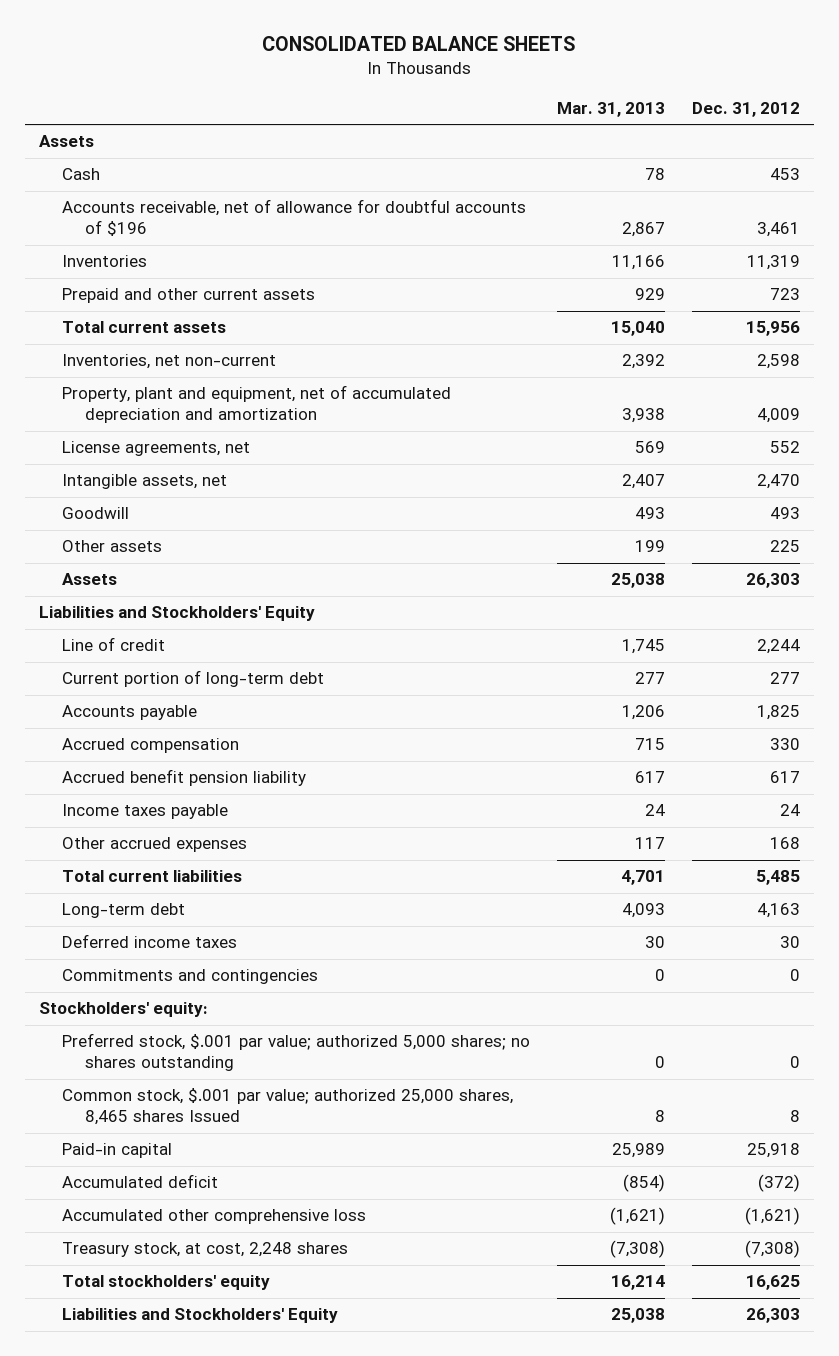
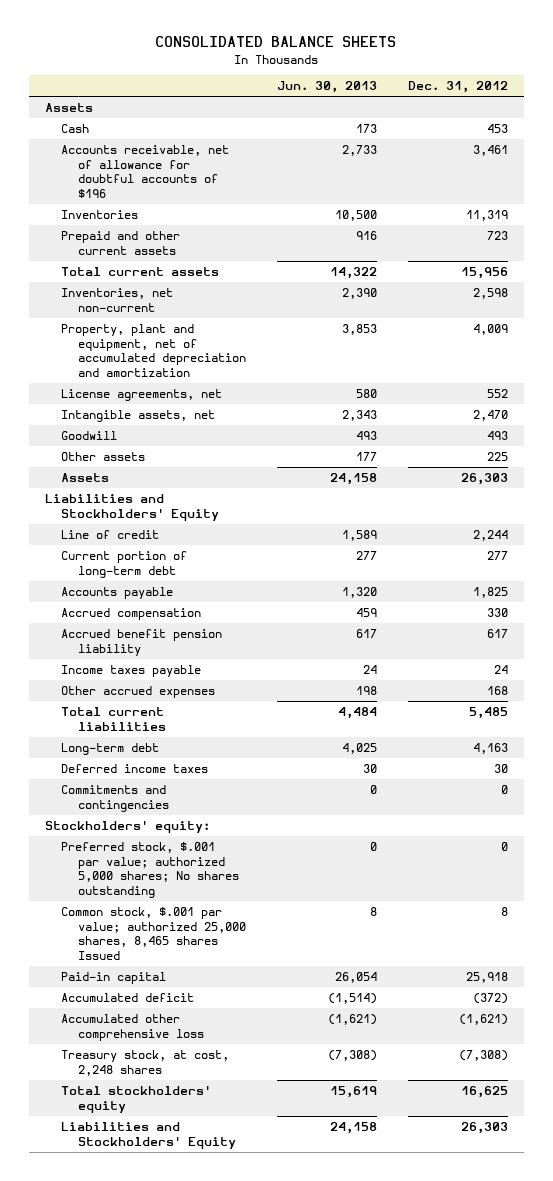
[557,101,666,117] Mar. 31, 2013 -> none
none -> [276,81,377,94] Jun. 30, 2013
[61,1033,530,1072] Preferred stock, $.001 par value; authorized 5,000 shares; no shares outstanding -> [61,841,239,899] Preferred stock, $.001 par value; authorized 5,000 shares; No shares outstanding

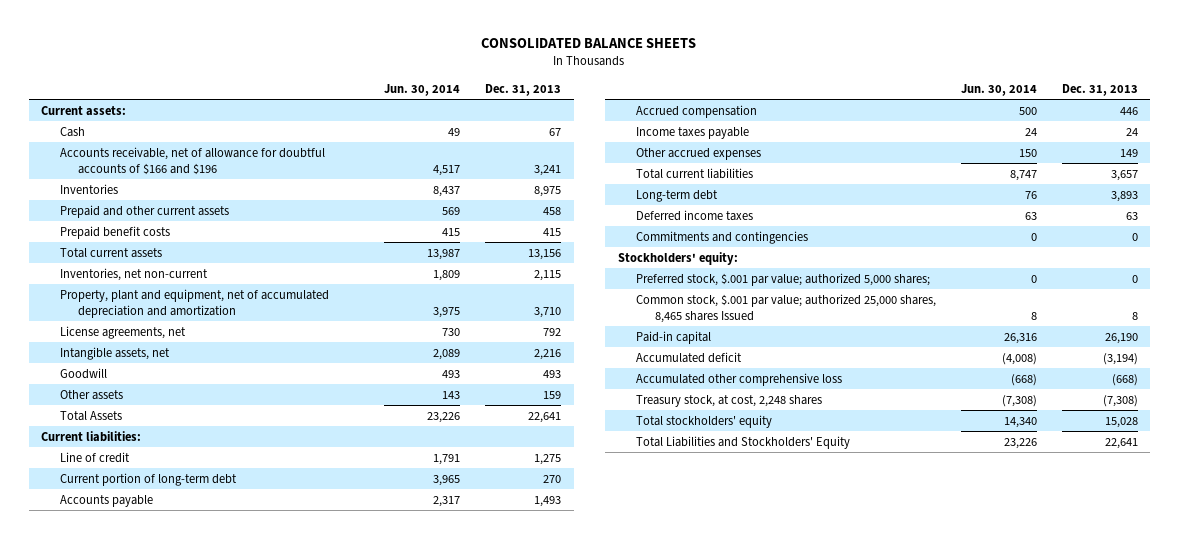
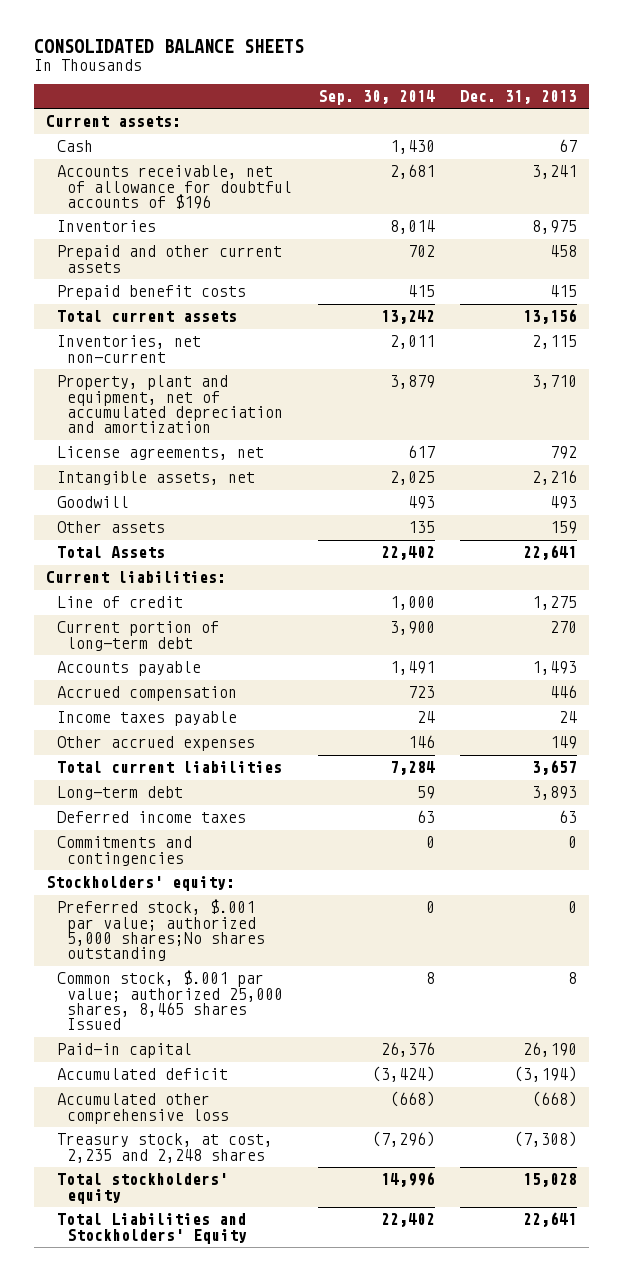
[384,83,461,96] Jun. 30, 2014 -> none
none -> [317,89,435,105] Sep. 30, 2014
[59,146,325,176] Accounts receivable, net of allowance for doubtful accounts of $166 and $196 -> [56,165,293,209] Accounts receivable, net of allowance for doubtful accounts of $196
[636,272,931,286] Preferred stock, $.001 par value; authorized 5,000 shares; -> [56,899,266,962] Preferred stock, $.001 par value; authorized 5,000 shares;No shares outstanding
[636,394,823,407] Treasury stock, at cost, 2,248 shares -> [56,1133,273,1163] Treasury stock, at cost, 2,235 and 2,248 shares

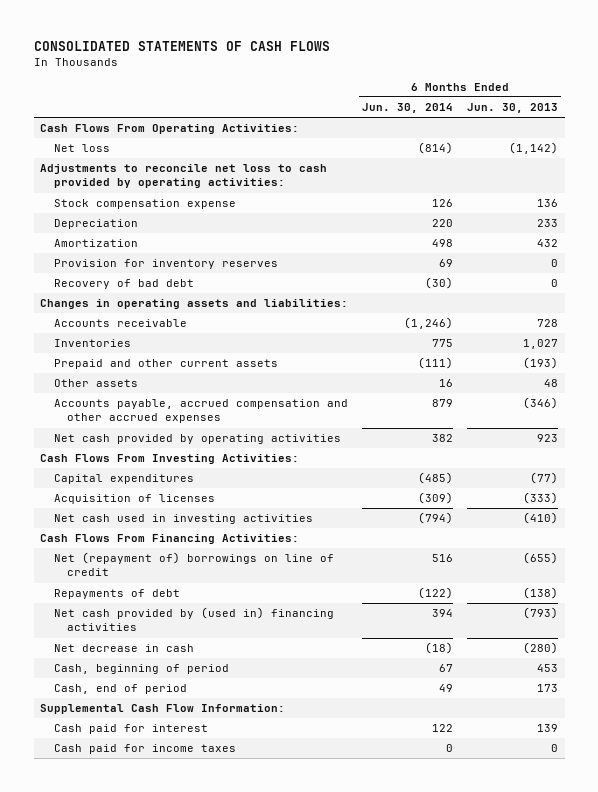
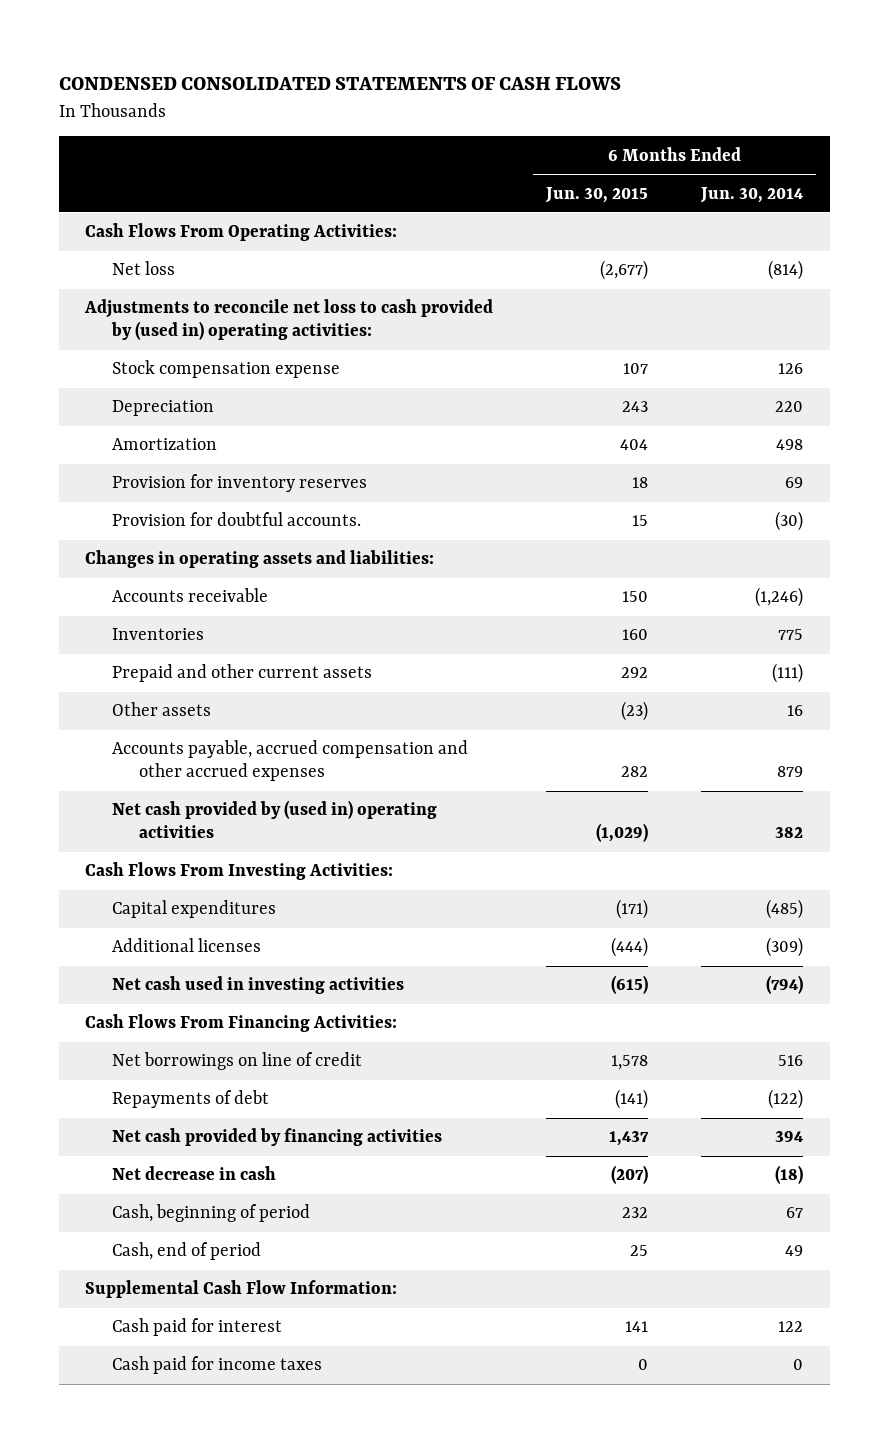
[33,40,330,51] CONSOLIDATED STATEMENTS OF CASH FLOWS -> [58,76,621,90] CONDENSED CONSOLIDATED STATEMENTS OF CASH FLOWS
[466,103,558,114] Jun. 30, 2013 -> none
none -> [545,186,649,203] Jun. 30, 2015
[40,164,328,189] Adjustments to reconcile net loss to cash provided by operating activities: -> [84,299,494,341] Adjustments to reconcile net loss to cash provided by (used in) operating activities:
[53,279,194,290] Recovery of bad debt -> none
none -> [112,512,362,527] Provision for doubtful accounts.
[53,434,341,445] Net cash provided by operating activities -> [112,800,438,839] Net cash provided by (used in) operating activities
[53,494,215,505] Acquisition of licenses -> [112,938,262,953] Additional licenses
[53,552,334,577] Net (repayment of) borrowings on line of credit -> [112,1052,363,1071] Net borrowings on line of credit
[53,607,334,632] Net cash provided by (used in) financing activities -> [112,1128,443,1147] Net cash provided by financing activities

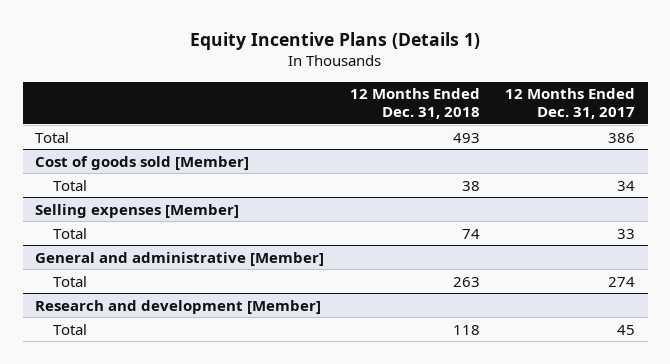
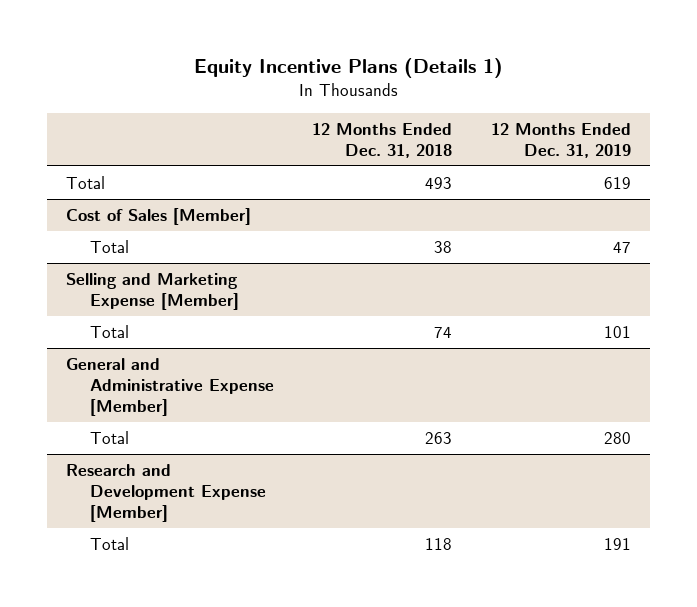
[505,88,636,120] 12 Months Ended Dec. 31, 2017 -> none
none -> [491,122,632,158] 12 Months Ended Dec. 31, 2019
[35,155,250,170] Cost of goods sold [Member] -> [66,208,252,226] Cost of Sales [Member]
[35,203,240,218] Selling expenses [Member] -> [66,273,239,310] Selling and Marketing Expense [Member]
[35,251,325,266] General and administrative [Member] -> [66,358,274,416] General and Administrative Expense [Member]
[35,299,322,314] Research and development [Member] -> [66,464,266,522] Research and Development Expense [Member]

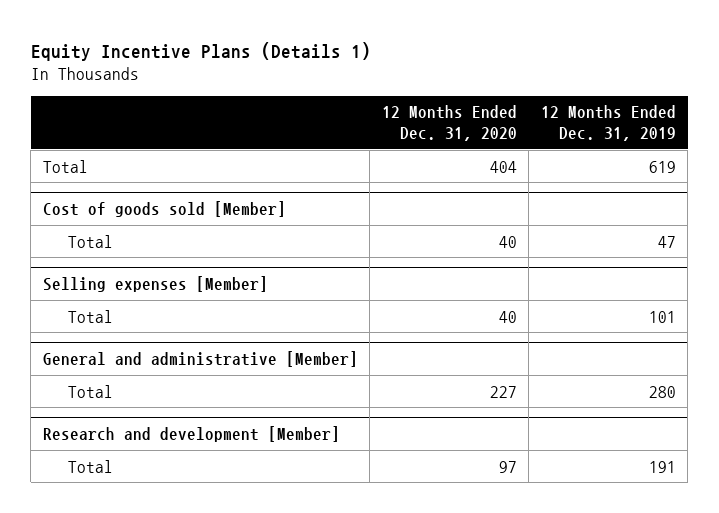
[312,122,453,158] 12 Months Ended Dec. 31, 2018 -> none
none -> [381,105,517,141] 12 Months Ended Dec. 31, 2020
[66,208,252,226] Cost of Sales [Member] -> [42,200,286,217] Cost of goods sold [Member]
[66,273,239,310] Selling and Marketing Expense [Member] -> [42,275,268,292] Selling expenses [Member]
[66,358,274,416] General and Administrative Expense [Member] -> [42,350,358,367] General and administrative [Member]
[66,464,266,522] Research and Development Expense [Member] -> [42,425,340,442] Research and development [Member]

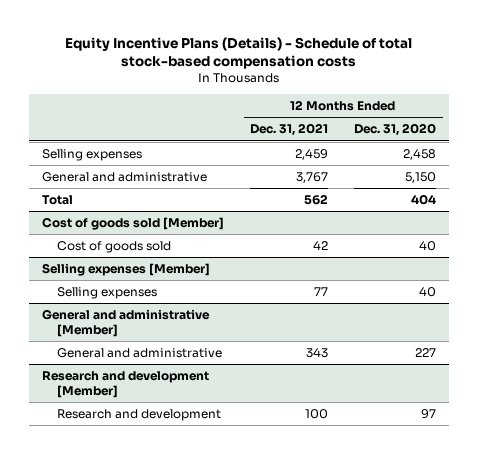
[30,41,371,61] Equity Incentive Plans (Details 1) -> [65,36,413,70] Equity Incentive Plans (Details) - Schedule of total stock-based compensation costs
[540,105,676,141] 12 Months Ended Dec. 31, 2019 -> none
none -> [250,123,329,137] Dec. 31, 2021
none -> [42,149,143,162] Selling expenses
none -> [42,172,208,183] General and administrative
[68,234,114,248] Total -> none
none -> [56,241,171,254] Cost of goods sold
[68,309,114,323] Total -> none
none -> [56,287,157,300] Selling expenses
[68,384,114,398] Total -> [56,348,222,359] General and administrative
[68,459,114,473] Total -> none
none -> [56,409,221,422] Research and development

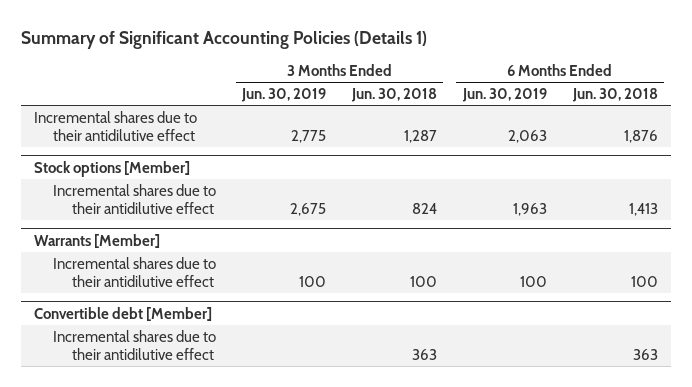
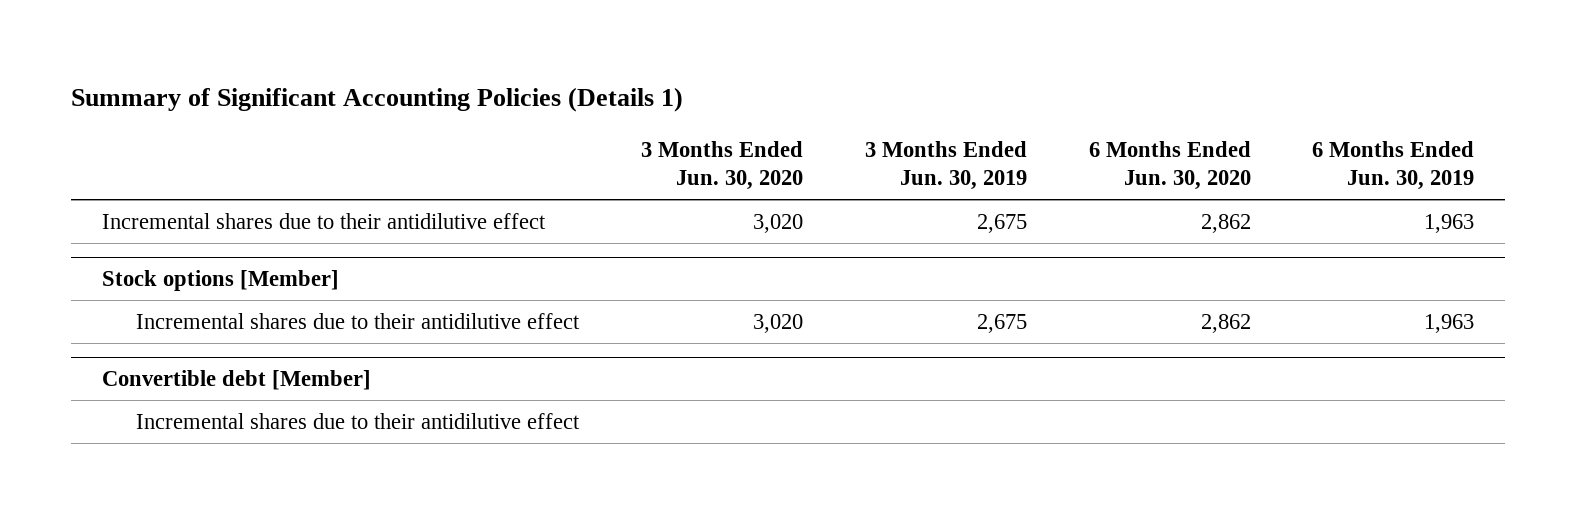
[350,88,437,103] Jun. 30, 2018 -> none
[571,88,658,103] Jun. 30, 2018 -> none
none -> [641,140,804,191] 3 Months Ended Jun. 30, 2020
none -> [1088,140,1251,191] 6 Months Ended Jun. 30, 2020
[291,129,327,143] 2,775 -> [976,213,1027,233] 2,675
[507,129,547,143] 2,063 -> [1424,213,1475,233] 1,963
[34,233,161,248] Warrants [Member] -> none
[53,256,217,287] Incremental shares due to their antidilutive effect -> none

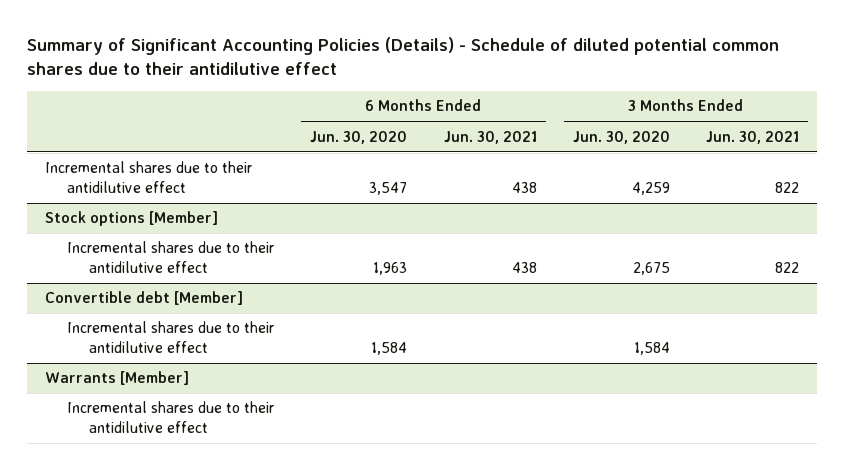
[70,86,683,112] Summary of Significant Accounting Policies (Details 1) -> [27,37,780,76] Summary of Significant Accounting Policies (Details) - Schedule of diluted potential common shares due to their antidilutive effect
[864,140,1027,191] 3 Months Ended Jun. 30, 2019 -> none
[1312,140,1475,191] 6 Months Ended Jun. 30, 2019 -> none
none -> [443,130,537,144] Jun. 30, 2021
none -> [705,130,799,144] Jun. 30, 2021
[753,213,804,233] 3,020 -> [631,181,670,195] 4,259
[1200,213,1251,233] 2,862 -> [369,181,408,195] 3,547
[753,313,804,333] 3,020 -> [632,261,670,275] 2,675
[1200,313,1251,333] 2,862 -> [373,261,408,275] 1,963
none -> [67,321,275,353] Incremental shares due to their antidilutive effect
none -> [45,371,190,386] Warrants [Member]

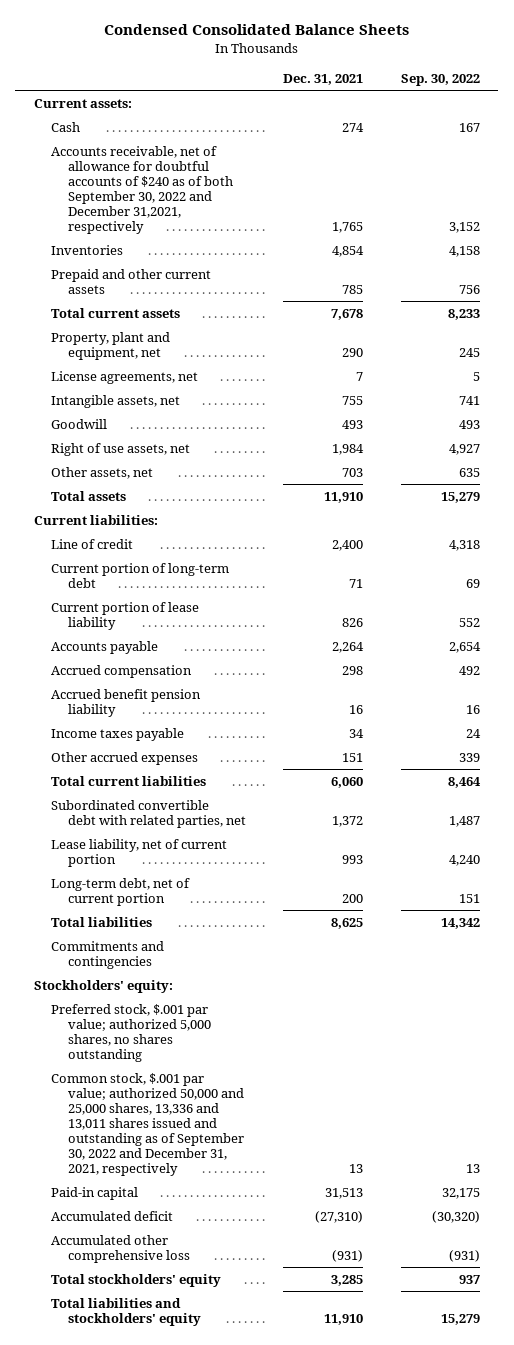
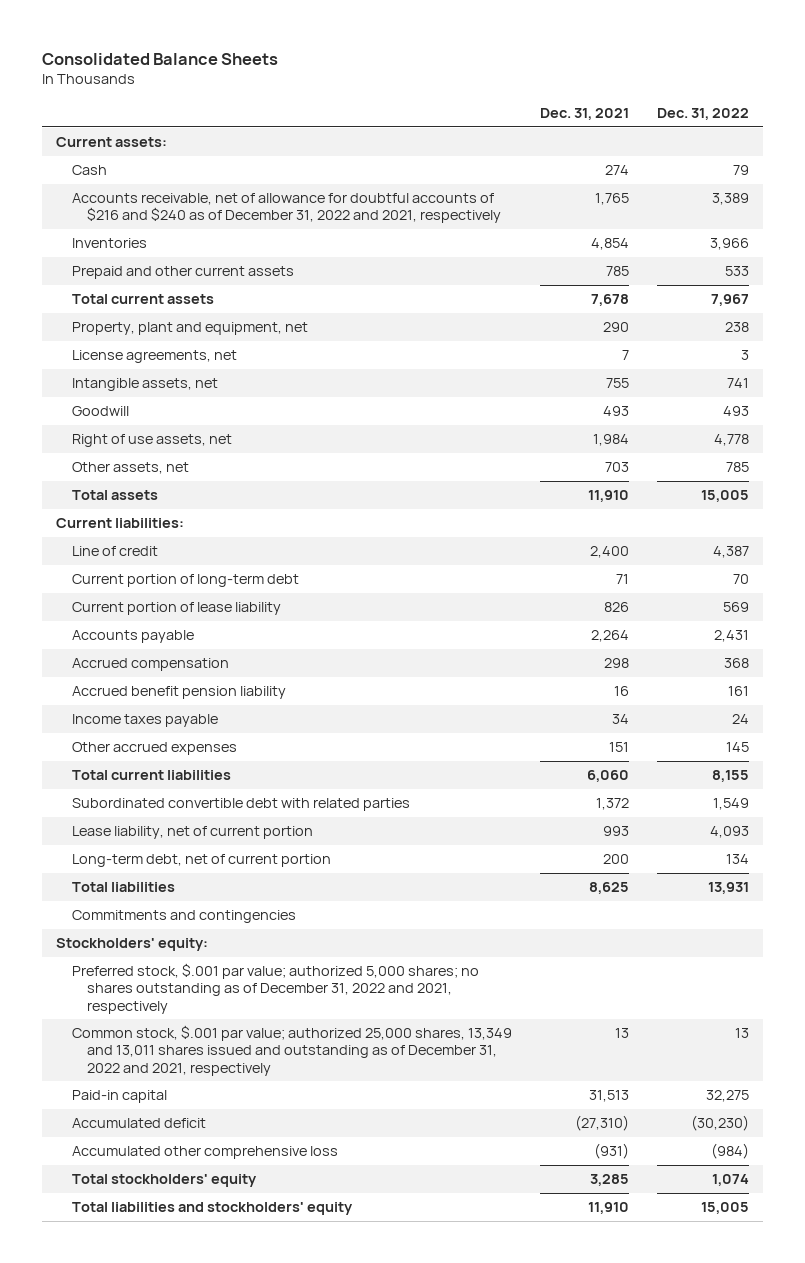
[103,24,409,36] Condensed Consolidated Balance Sheets -> [42,52,279,65] Consolidated Balance Sheets
[400,73,480,86] Sep. 30, 2022 -> none
none -> [656,107,749,120] Dec. 31, 2022
[51,145,234,234] Accounts receivable, net of allowance for doubtful accounts of $240 as of both September 30, 2022 and December 31,2021, respectively -> [71,193,502,224] Accounts receivable, net of allowance for doubtful accounts of $216 and $240 as of December 31, 2022 and 2021, respectively
[51,799,247,828] Subordinated convertible debt with related parties, net -> [71,798,410,812] Subordinated convertible debt with related parties
[51,1003,212,1062] Preferred stock, $.001 par value; authorized 5,000 shares, no shares outstanding -> [71,963,479,1014] Preferred stock, $.001 par value; authorized 5,000 shares; no shares outstanding as of December 31, 2022 and 2021, respectively
[51,1072,245,1176] Common stock, $.001 par value; authorized 50,000 and 25,000 shares, 13,336 and 13,011 shares issued and outstanding as of September 30, 2022 and December 31, 2021, respectively -> [71,1025,512,1076] Common stock, $.001 par value; authorized 25,000 shares, 13,349 and 13,011 shares issued and outstanding as of December 31, 2022 and 2021, respectively

